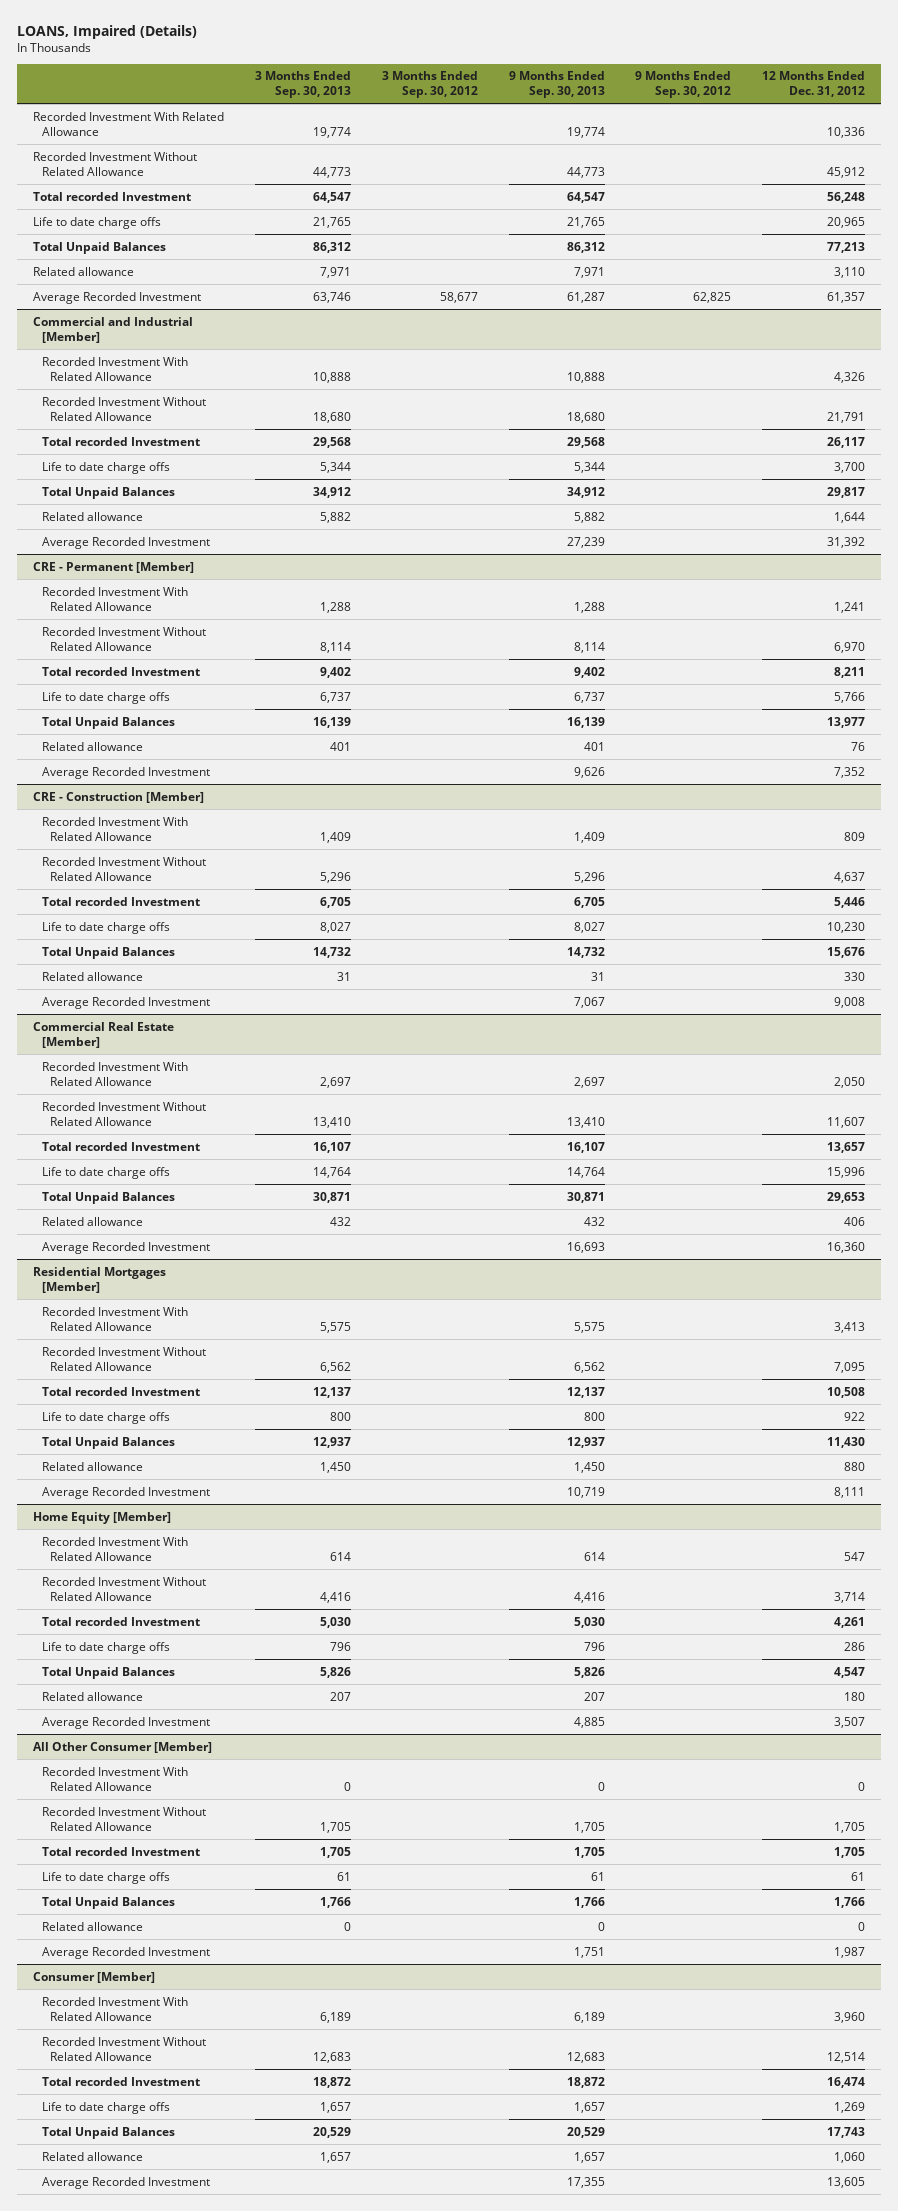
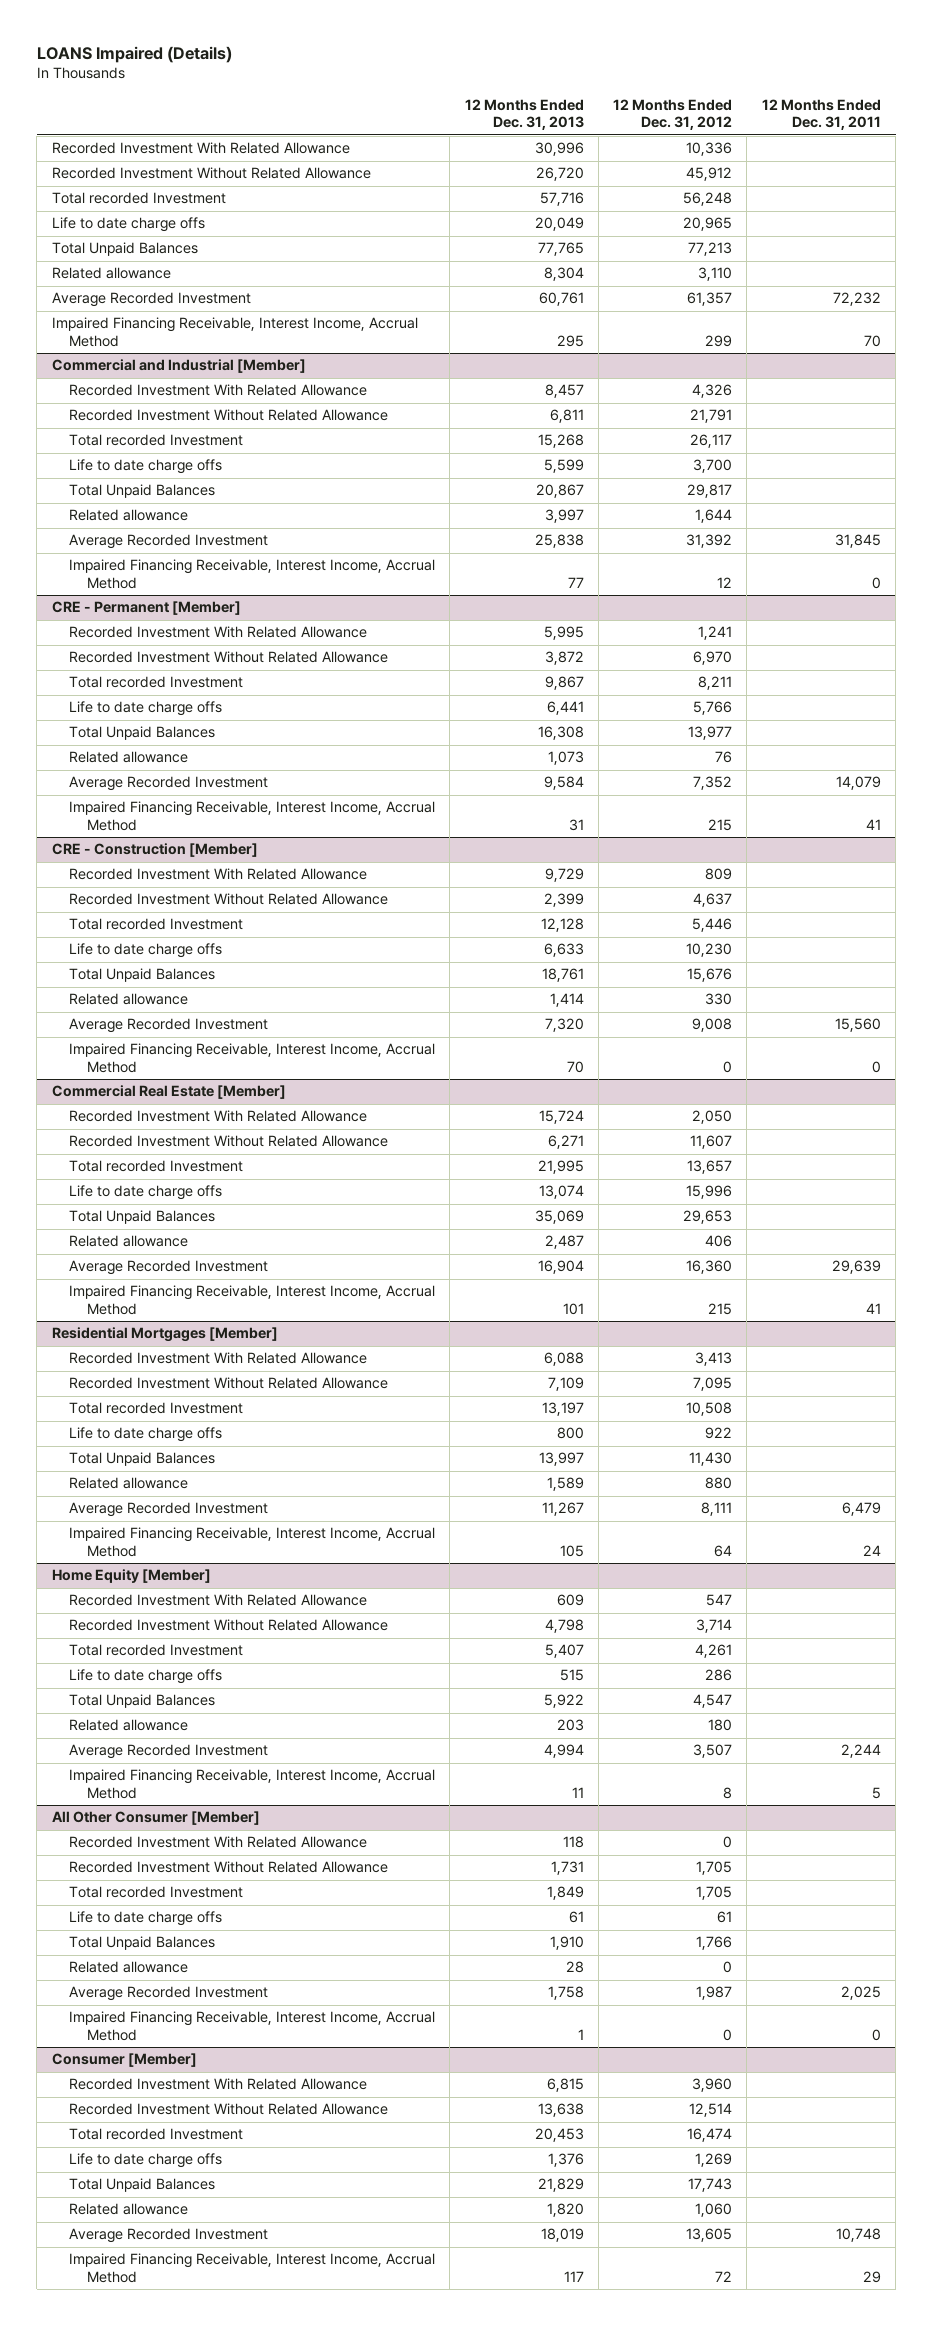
[17,24,198,39] LOANS, Impaired (Details) -> [36,46,232,64] LOANS Impaired (Details)
[254,71,351,99] 3 Months Ended Sep. 30, 2013 -> none
[381,71,478,99] 3 Months Ended Sep. 30, 2012 -> none
[508,71,605,99] 9 Months Ended Sep. 30, 2013 -> none
[635,71,732,99] 9 Months Ended Sep. 30, 2012 -> none
none -> [464,98,584,131] 12 Months Ended Dec. 31, 2013
none -> [761,98,881,131] 12 Months Ended Dec. 31, 2011
none -> [51,317,418,347] Impaired Financing Receivable, Interest Income, Accrual Method
none -> [69,559,436,589] Impaired Financing Receivable, Interest Income, Accrual Method
none -> [69,801,436,831] Impaired Financing Receivable, Interest Income, Accrual Method
none -> [69,1043,436,1073] Impaired Financing Receivable, Interest Income, Accrual Method
none -> [69,1285,436,1315] Impaired Financing Receivable, Interest Income, Accrual Method
none -> [69,1527,436,1557] Impaired Financing Receivable, Interest Income, Accrual Method
none -> [69,1769,436,1799] Impaired Financing Receivable, Interest Income, Accrual Method
none -> [69,2011,436,2041] Impaired Financing Receivable, Interest Income, Accrual Method
none -> [69,2253,436,2283] Impaired Financing Receivable, Interest Income, Accrual Method

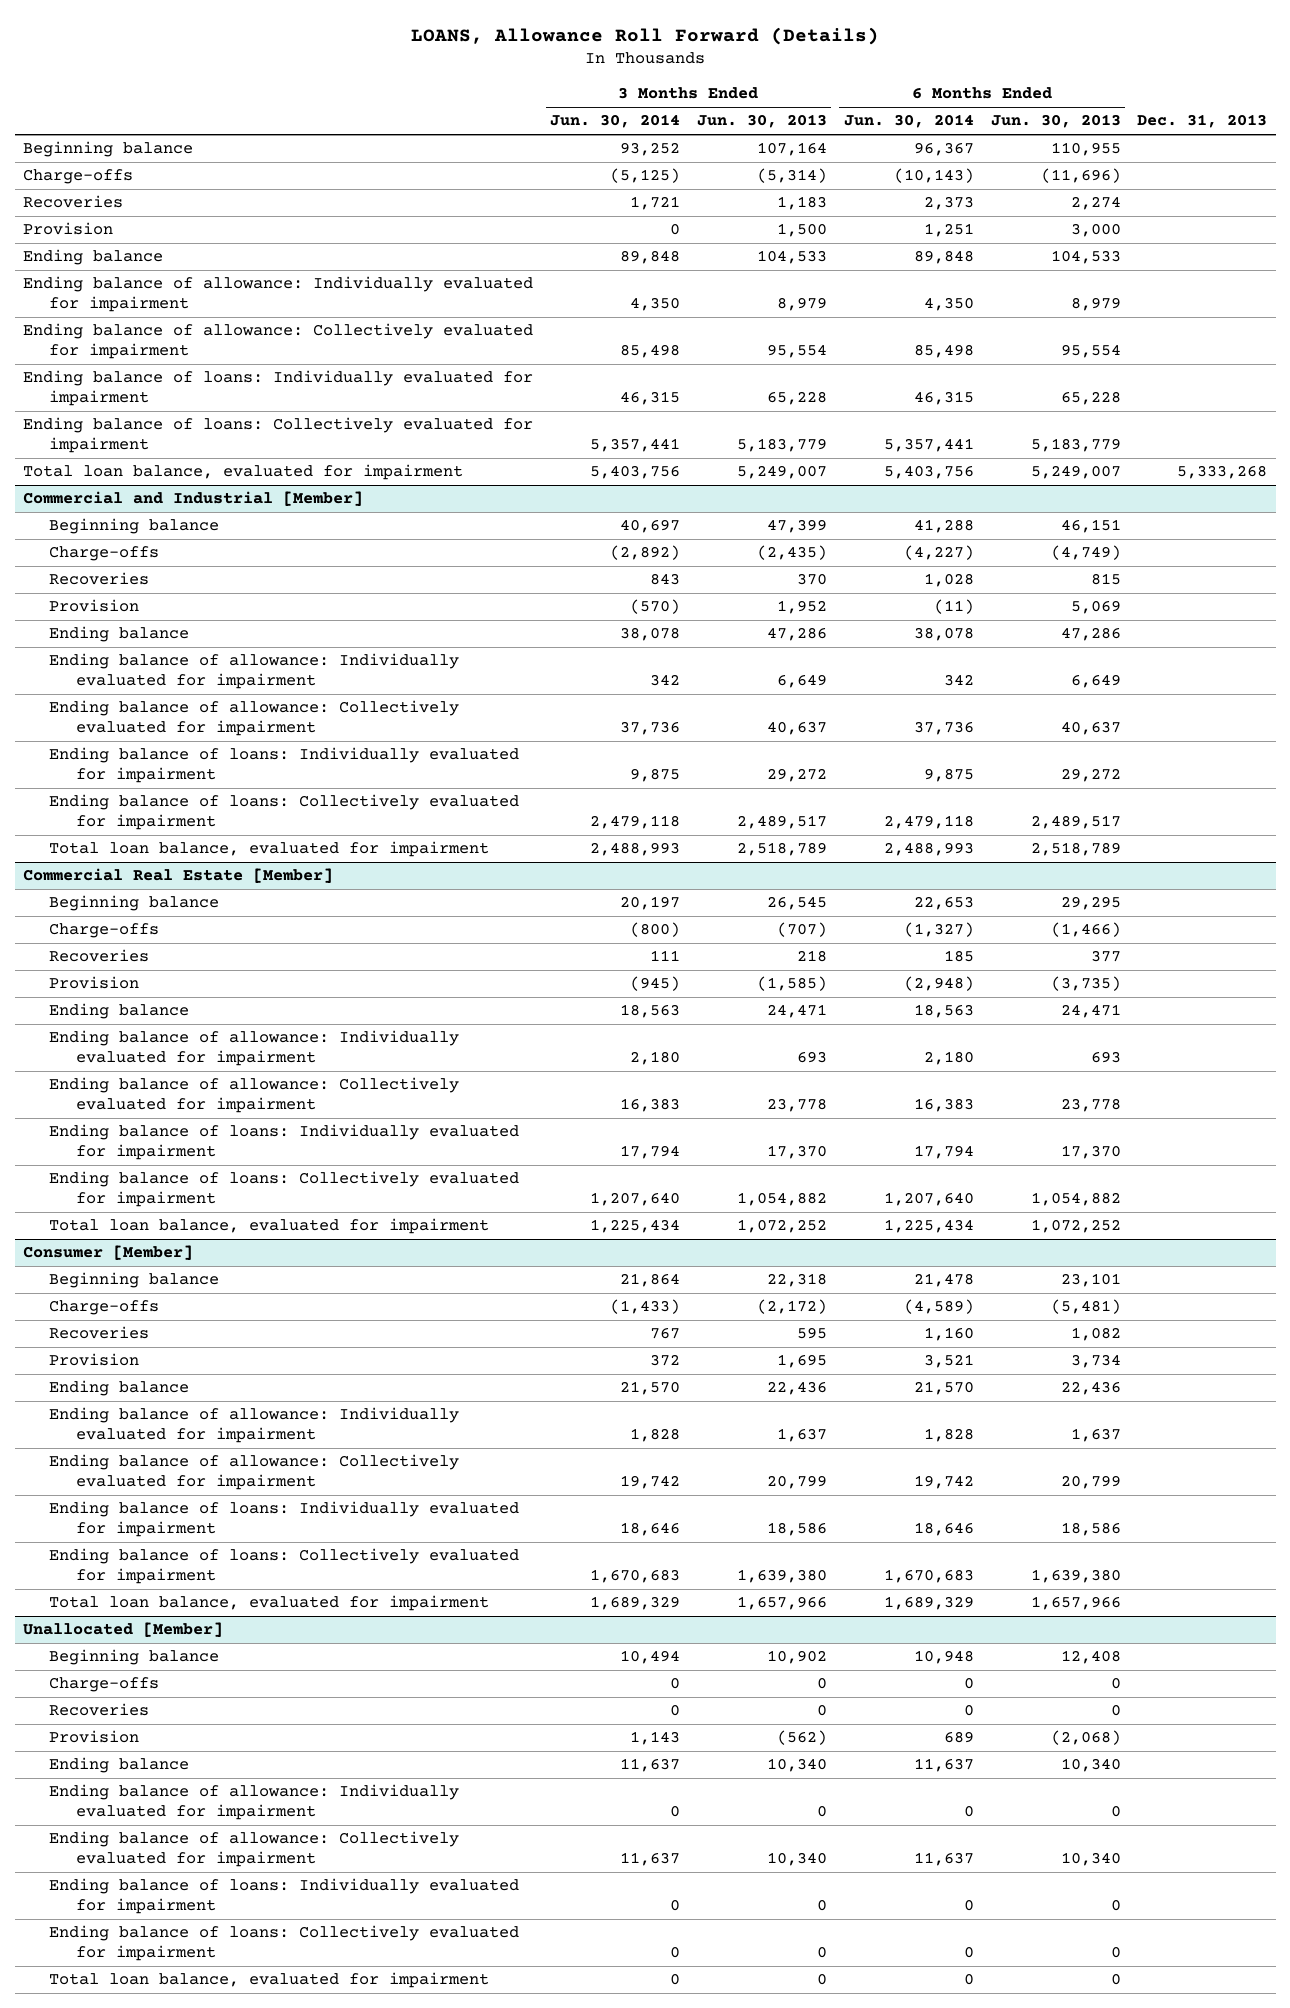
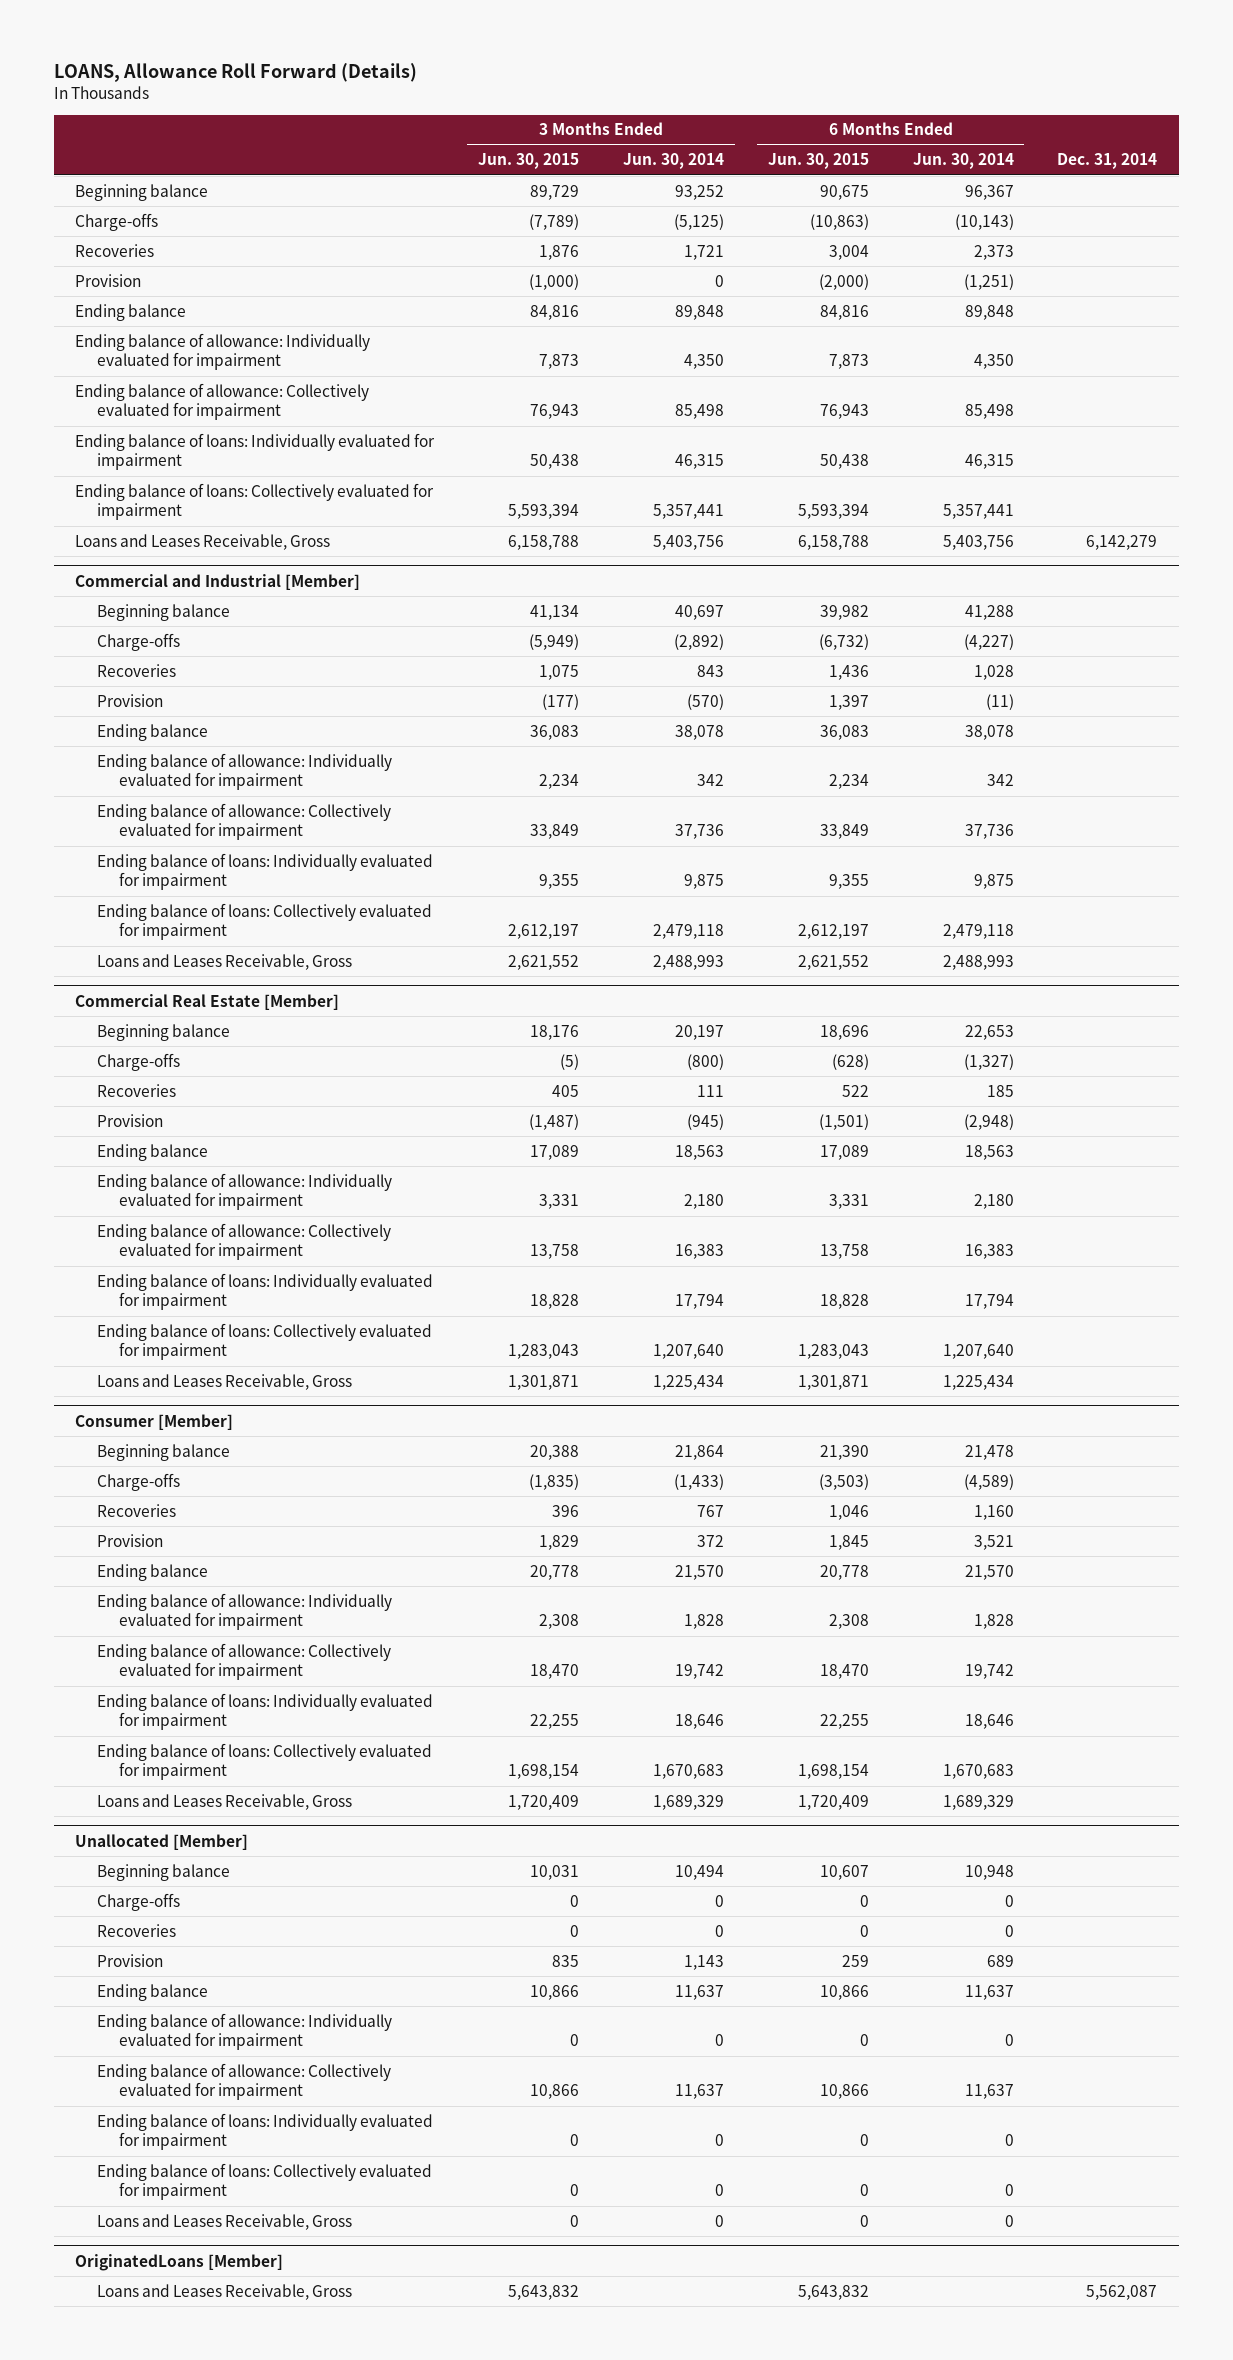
[696,114,827,129] Jun. 30, 2013 -> none
[990,114,1121,129] Jun. 30, 2013 -> none
[1137,114,1268,129] Dec. 31, 2013 -> none
none -> [478,153,580,170] Jun. 30, 2015
none -> [767,153,869,170] Jun. 30, 2015
none -> [1057,153,1158,170] Dec. 31, 2014
[923,223,974,238] 1,251 -> [963,273,1014,290] (1,251)
[22,464,463,481] Total loan balance, evaluated for impairment -> [75,533,331,550] Loans and Leases Receivable, Gross
[49,841,490,858] Total loan balance, evaluated for impairment -> [97,953,353,970] Loans and Leases Receivable, Gross
[49,1218,490,1235] Total loan balance, evaluated for impairment -> [97,1373,353,1390] Loans and Leases Receivable, Gross
[49,1595,490,1612] Total loan balance, evaluated for impairment -> [97,1793,353,1810] Loans and Leases Receivable, Gross
[49,1972,490,1989] Total loan balance, evaluated for impairment -> [97,2213,353,2230] Loans and Leases Receivable, Gross
none -> [75,2253,284,2271] OriginatedLoans [Member]
none -> [97,2283,353,2300] Loans and Leases Receivable, Gross

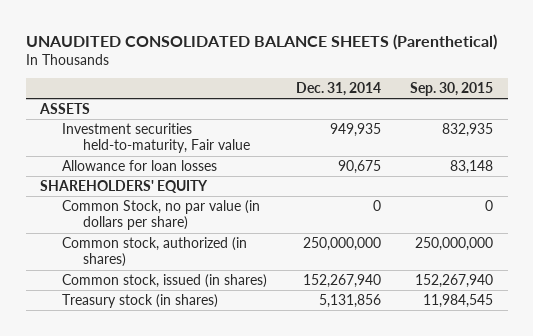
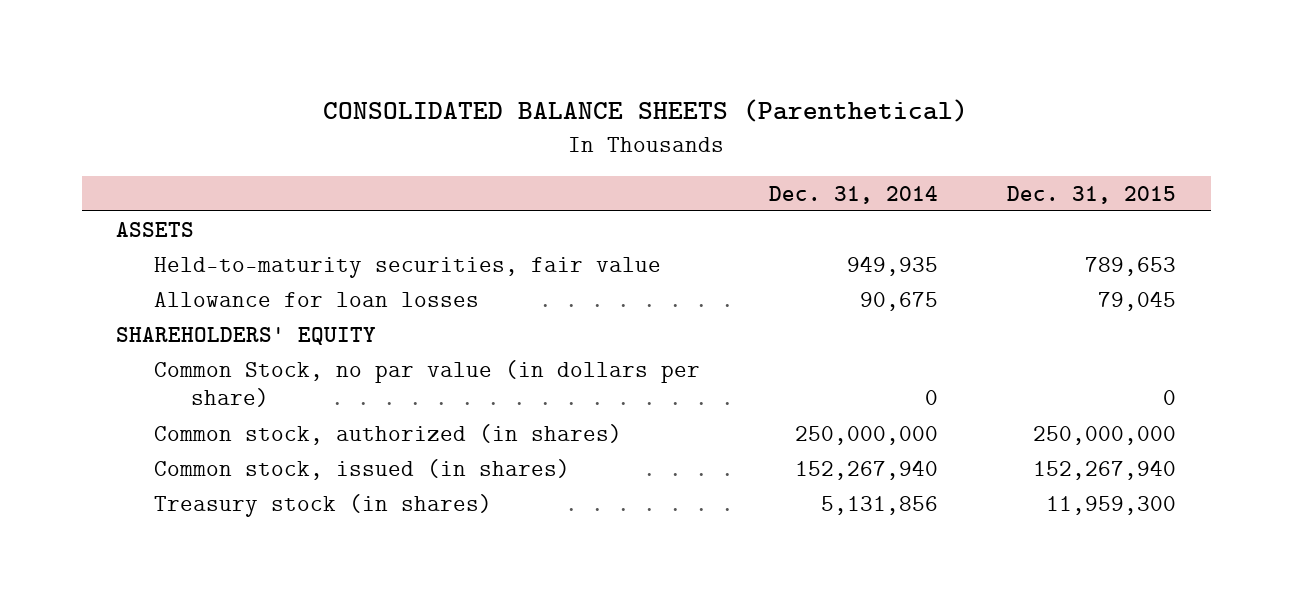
[25,33,497,50] UNAUDITED CONSOLIDATED BALANCE SHEETS (Parenthetical) -> [323,99,969,123] CONSOLIDATED BALANCE SHEETS (Parenthetical)
[410,82,494,97] Sep. 30, 2015 -> none
none -> [1007,185,1177,204] Dec. 31, 2015
[61,122,251,154] Investment securities held-to-maturity, Fair value -> [153,256,661,278] Held-to-maturity securities, fair value

